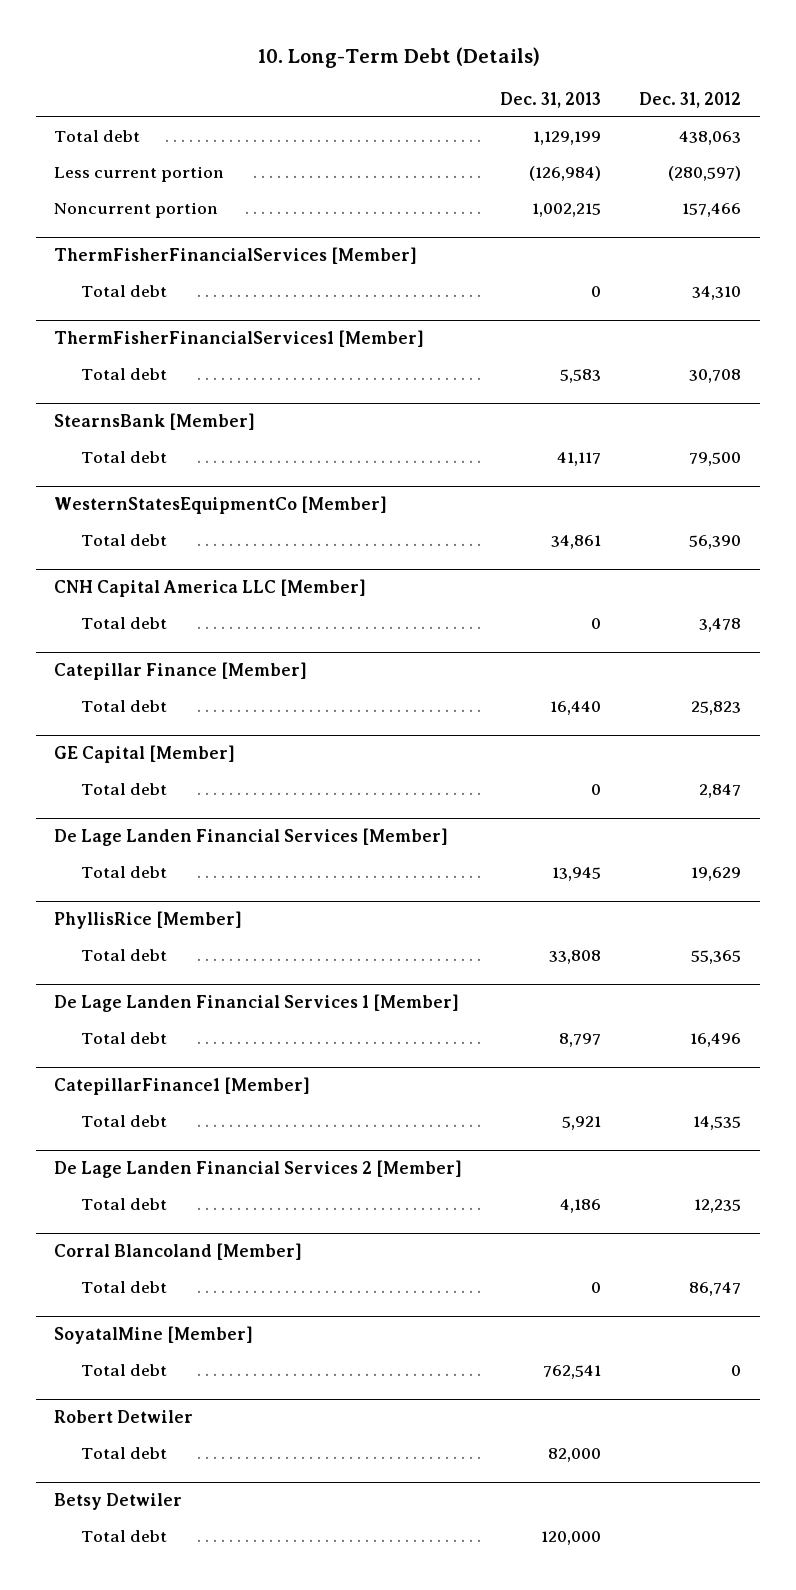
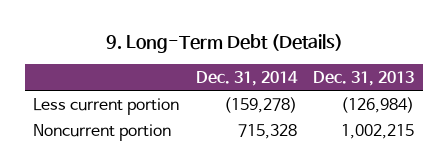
[256,47,540,69] 10. Long-Term Debt (Details) -> [105,34,343,54] 9. Long-Term Debt (Details)
[639,91,742,108] Dec. 31, 2012 -> none
none -> [195,70,298,86] Dec. 31, 2014
[54,130,141,143] Total debt -> none
[54,247,418,265] ThermFisherFinancialServices [Member] -> none
[81,285,168,298] Total debt -> none
[54,330,425,348] ThermFisherFinancialServices1 [Member] -> none
[81,368,168,381] Total debt -> none
[54,413,256,431] StearnsBank [Member] -> none
[81,451,168,464] Total debt -> none
[54,496,388,515] WesternStatesEquipmentCo [Member] -> none
[81,534,168,547] Total debt -> none
[54,579,367,598] CNH Capital America LLC [Member] -> none
[81,617,168,630] Total debt -> none
[54,662,308,681] Catepillar Finance [Member] -> none
[81,700,168,713] Total debt -> none
[54,745,236,764] GE Capital [Member] -> none
[81,783,168,796] Total debt -> none
[54,828,449,847] De Lage Landen Financial Services [Member] -> none
[81,866,168,879] Total debt -> none
[54,911,243,930] PhyllisRice [Member] -> none
[81,949,168,962] Total debt -> none
[54,994,460,1013] De Lage Landen Financial Services 1 [Member] -> none
[81,1032,168,1045] Total debt -> none
[54,1077,311,1096] CatepillarFinance1 [Member] -> none
[81,1115,168,1128] Total debt -> none
[54,1160,463,1179] De Lage Landen Financial Services 2 [Member] -> none
[81,1198,168,1211] Total debt -> none
[54,1243,303,1261] Corral Blancoland [Member] -> none
[81,1281,168,1294] Total debt -> none
[54,1326,254,1345] SoyatalMine [Member] -> none
[81,1364,168,1377] Total debt -> none
[54,1410,194,1424] Robert Detwiler -> none
[81,1447,168,1460] Total debt -> none
[54,1493,183,1511] Betsy Detwiler -> none
[81,1530,168,1543] Total debt -> none

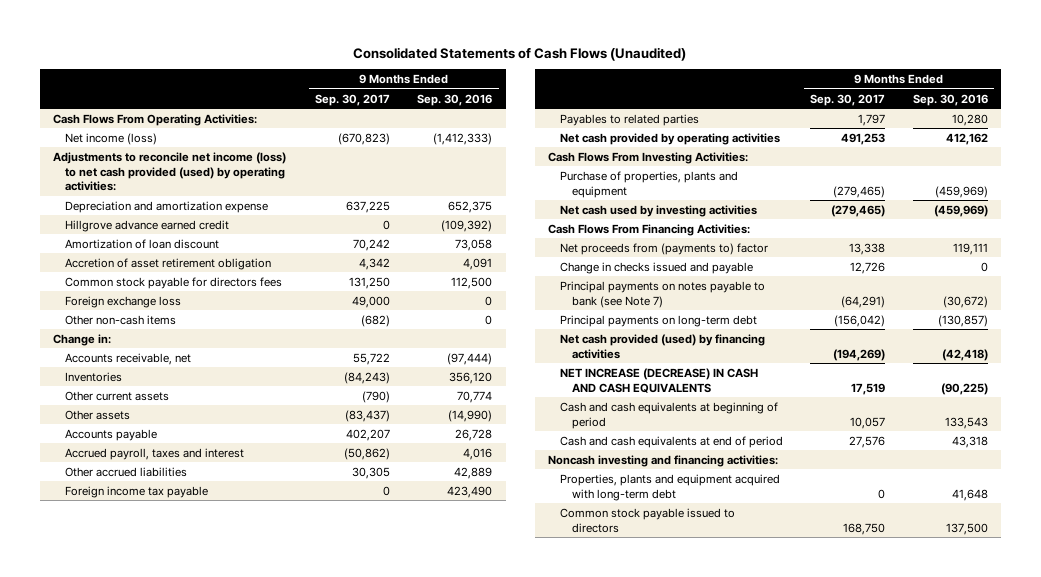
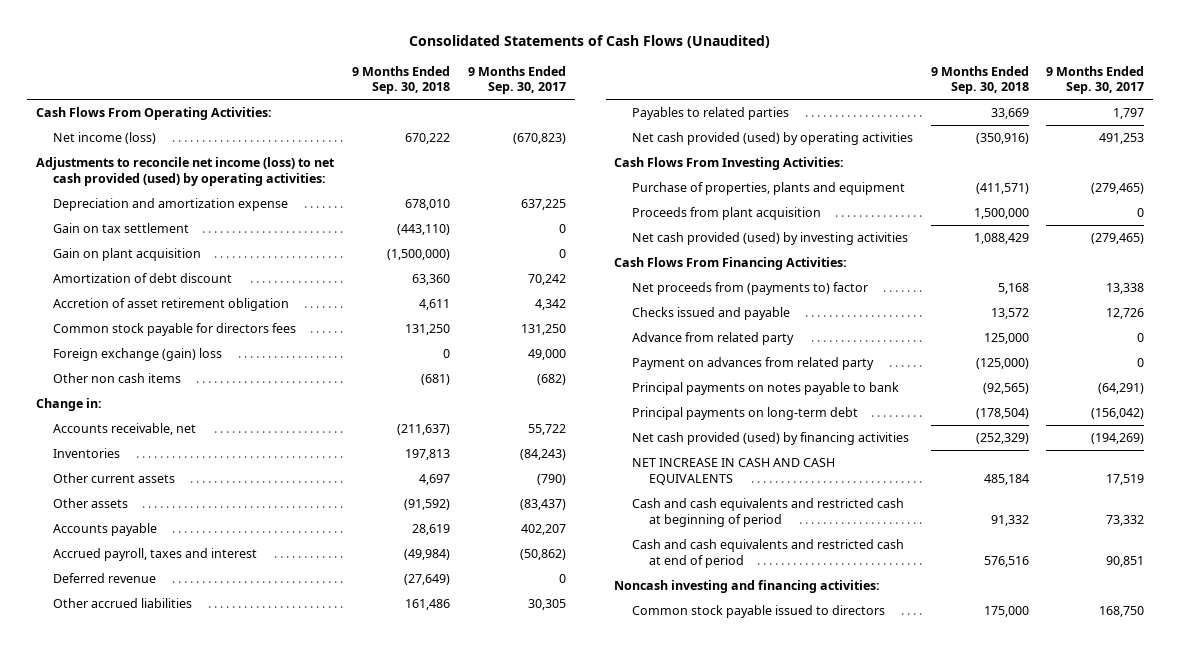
[417,93,493,106] Sep. 30, 2016 -> none
none -> [352,65,451,95] 9 Months Ended Sep. 30, 2018
[65,219,230,232] Hillgrove advance earned credit -> none
none -> [53,222,190,233] Gain on tax settlement
none -> [53,247,202,261] Gain on plant acquisition
[65,238,220,249] Amortization of loan discount -> [53,272,233,283] Amortization of debt discount
[65,295,182,308] Foreign exchange loss -> [53,347,223,361] Foreign exchange (gain) loss
[65,314,177,325] Other non-cash items -> [53,372,182,383] Other non cash items
none -> [53,572,157,583] Deferred revenue
[65,485,209,498] Foreign income tax payable -> none
[560,132,781,145] Net cash provided by operating activities -> [631,131,913,145] Net cash provided (used) by operating activities
none -> [631,206,821,220] Proceeds from plant acquisition
[560,204,758,217] Net cash used by investing activities -> [631,231,908,245] Net cash provided (used) by investing activities
[560,261,754,274] Change in checks issued and payable -> [631,306,790,320] Checks issued and payable
none -> [631,331,794,345] Advance from related party
none -> [631,356,874,370] Payment on advances from related party
[560,280,766,308] Principal payments on notes payable to bank (see Note 7) -> [631,381,899,395] Principal payments on notes payable to bank
[560,367,759,393] NET INCREASE (DECREASE) IN CASH AND CASH EQUIVALENTS -> [631,457,835,485] NET INCREASE IN CASH AND CASH EQUIVALENTS
[560,401,779,429] Cash and cash equivalents at beginning of period -> [631,497,904,527] Cash and cash equivalents and restricted cash at beginning of period
[850,416,886,429] 10,057 -> [1106,514,1145,526] 73,332
[560,435,784,448] Cash and cash equivalents at end of period -> [631,538,904,568] Cash and cash equivalents and restricted cash at end of period
[849,435,886,448] 27,576 -> [1106,555,1145,567] 90,851
[560,473,781,501] Properties, plants and equipment acquired with long-term debt -> none

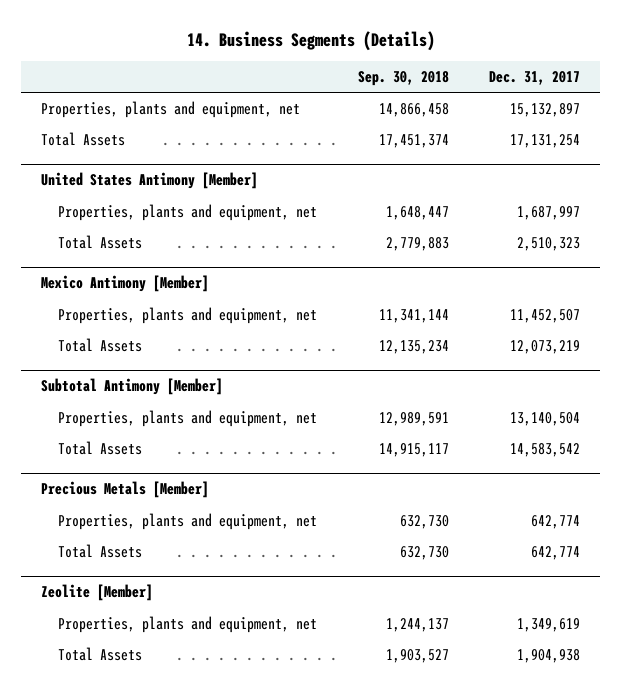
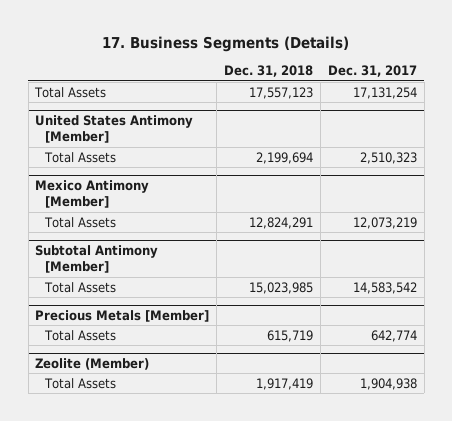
[186,30,435,51] 14. Business Segments (Details) -> [102,35,350,52] 17. Business Segments (Details)
[357,71,449,87] Sep. 30, 2018 -> none
none -> [224,65,314,78] Dec. 31, 2018
[41,101,301,119] Properties, plants and equipment, net -> none
[58,204,318,222] Properties, plants and equipment, net -> none
[58,307,318,325] Properties, plants and equipment, net -> none
[58,410,318,428] Properties, plants and equipment, net -> none
[58,513,318,531] Properties, plants and equipment, net -> none
[58,616,318,634] Properties, plants and equipment, net -> none
[41,584,154,602] Zeolite [Member] -> [35,357,150,370] Zeolite (Member)

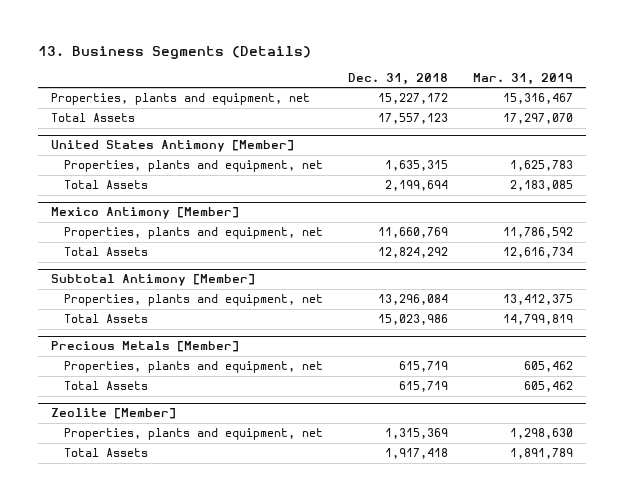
[102,35,350,52] 17. Business Segments (Details) -> [38,46,312,60] 13. Business Segments (Details)
[327,65,417,78] Dec. 31, 2017 -> none
none -> [473,72,574,85] Mar. 31, 2019
none -> [50,93,310,106] Properties, plants and equipment, net
none -> [63,160,323,173] Properties, plants and equipment, net
none -> [63,227,323,240] Properties, plants and equipment, net
[249,216,314,229] 12,824,291 -> [377,247,448,259] 12,824,292
none -> [63,294,323,307] Properties, plants and equipment, net
[249,281,314,294] 15,023,985 -> [377,314,448,326] 15,023,986
none -> [63,361,323,374] Properties, plants and equipment, net
[35,357,150,370] Zeolite (Member) -> [50,408,176,420] Zeolite [Member]
none -> [63,428,323,441] Properties, plants and equipment, net
[256,377,314,390] 1,917,419 -> [384,448,448,460] 1,917,418

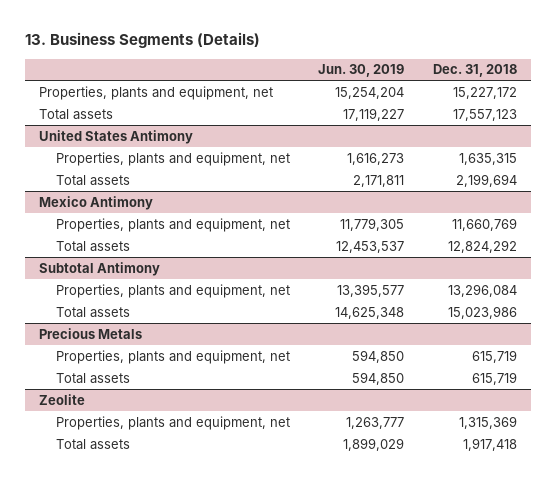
[473,72,574,85] Mar. 31, 2019 -> none
none -> [318,64,405,78] Jun. 30, 2019
[50,113,135,123] Total Assets -> [39,108,114,120] Total assets
[50,140,294,153] United States Antimony [Member] -> [39,129,194,144] United States Antimony
[63,180,148,190] Total Assets -> [55,174,130,186] Total assets
[50,207,239,220] Mexico Antimony [Member] -> [39,195,154,210] Mexico Antimony
[63,247,148,257] Total Assets -> [55,240,130,252] Total assets
[50,274,255,287] Subtotal Antimony [Member] -> [39,261,161,276] Subtotal Antimony
[63,314,148,324] Total Assets -> [55,306,130,318] Total assets
[50,341,239,353] Precious Metals [Member] -> [39,327,143,339] Precious Metals
[63,381,148,391] Total Assets -> [55,372,130,384] Total assets
[50,408,176,420] Zeolite [Member] -> [39,393,86,405] Zeolite
[63,448,148,458] Total Assets -> [55,438,130,450] Total assets

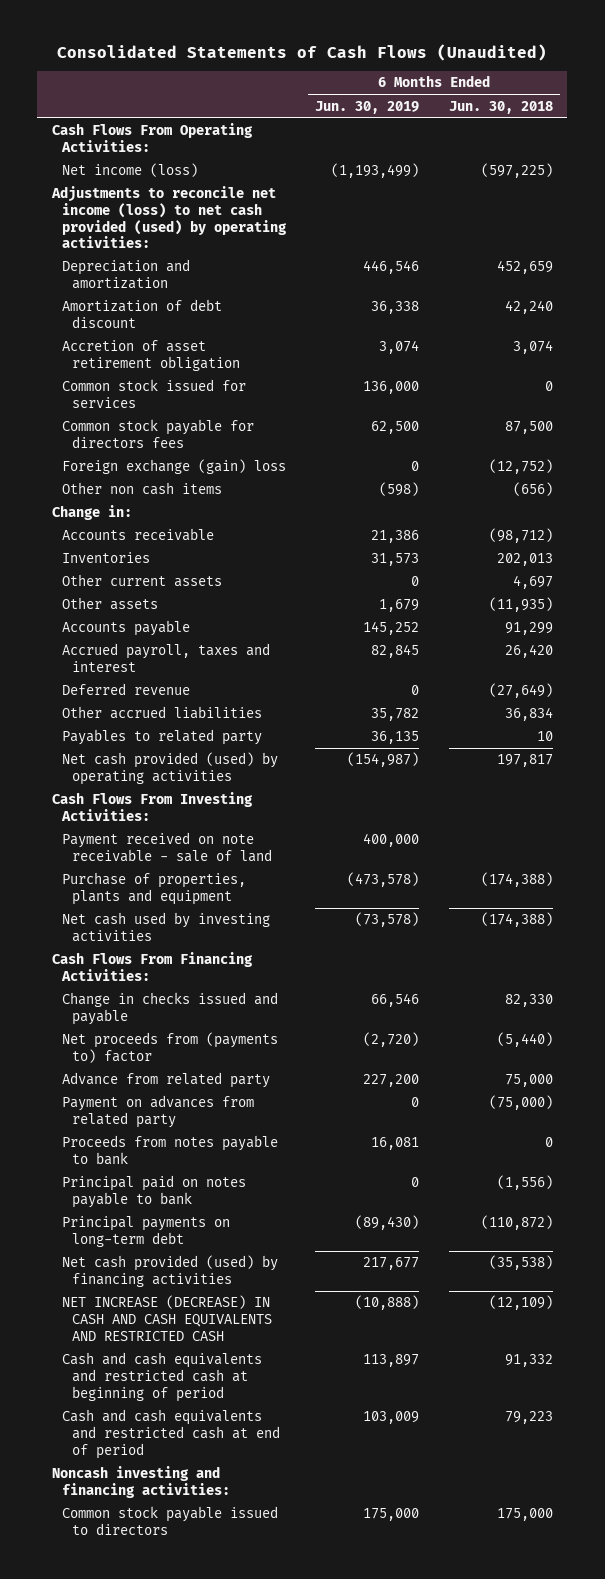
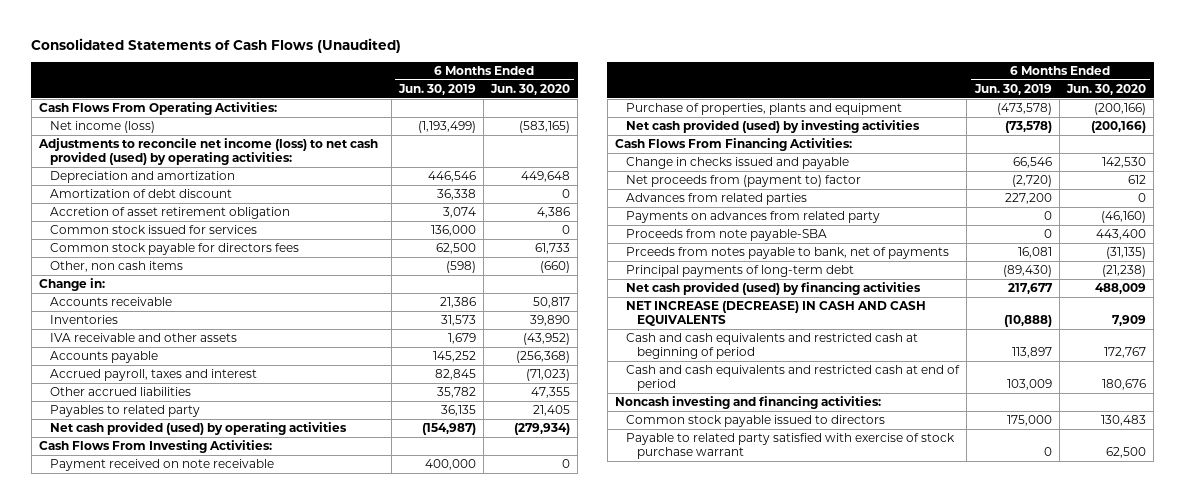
[448,100,553,114] Jun. 30, 2018 -> none
none -> [490,83,571,95] Jun. 30, 2020
[61,459,286,475] Foreign exchange (gain) loss -> none
[61,482,222,496] Other non cash items -> [50,261,184,273] Other, non cash items
[61,574,222,588] Other current assets -> none
[61,597,158,611] Other assets -> [50,333,238,343] IVA receivable and other assets
[61,683,190,696] Deferred revenue -> none
[61,832,273,862] Payment received on note receivable - sale of land -> [50,459,275,472] Payment received on note receivable
[61,912,270,942] Net cash used by investing activities -> [626,120,921,134] Net cash provided (used) by investing activities
[61,1175,246,1208] Principal paid on notes payable to bank -> none
[61,1032,278,1063] Net proceeds from (payments to) factor -> [626,175,862,188] Net proceeds from (payment to) factor
[61,1072,270,1089] Advance from related party -> [626,193,808,206] Advances from related parties
[61,1095,254,1128] Payment on advances from related party -> [626,211,881,224] Payments on advances from related party
[61,1135,278,1165] Proceeds from notes payable to bank -> [626,229,828,242] Proceeds from note payable-SBA
[371,1137,420,1151] 16,081 -> [1043,229,1052,239] 0
none -> [626,247,950,260] Prceeds from notes payable to bank, net of payments
[61,1216,230,1247] Principal payments on long-term debt -> [626,265,855,278] Principal payments of long-term debt
[61,1295,273,1341] NET INCREASE (DECREASE) IN CASH AND CASH EQUIVALENTS AND RESTRICTED CASH -> [626,301,927,327] NET INCREASE (DECREASE) IN CASH AND CASH EQUIVALENTS
none -> [626,433,956,460] Payable to related party satisfied with exercise of stock purchase warrant

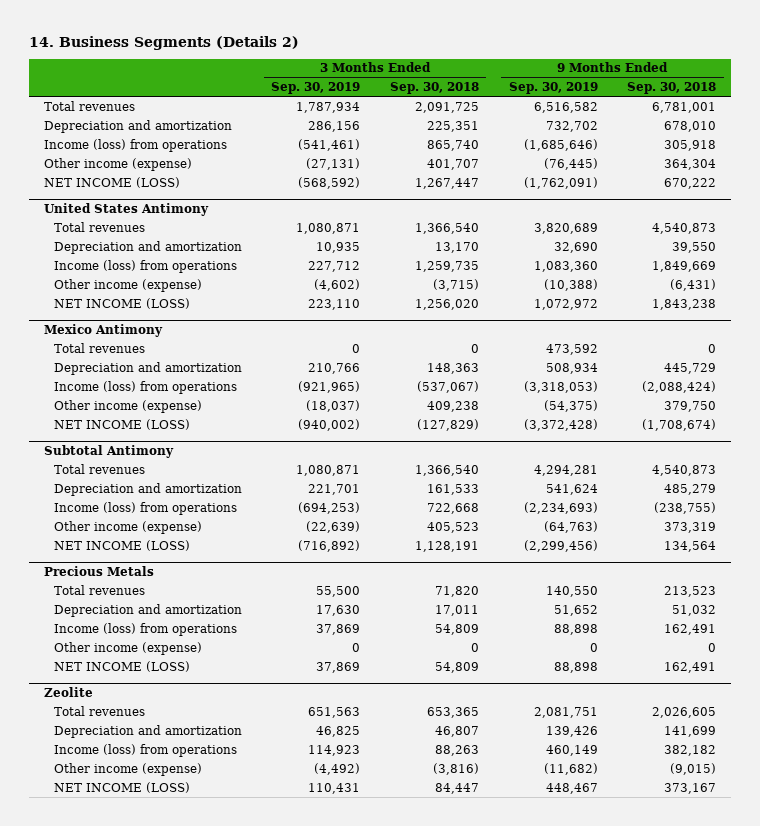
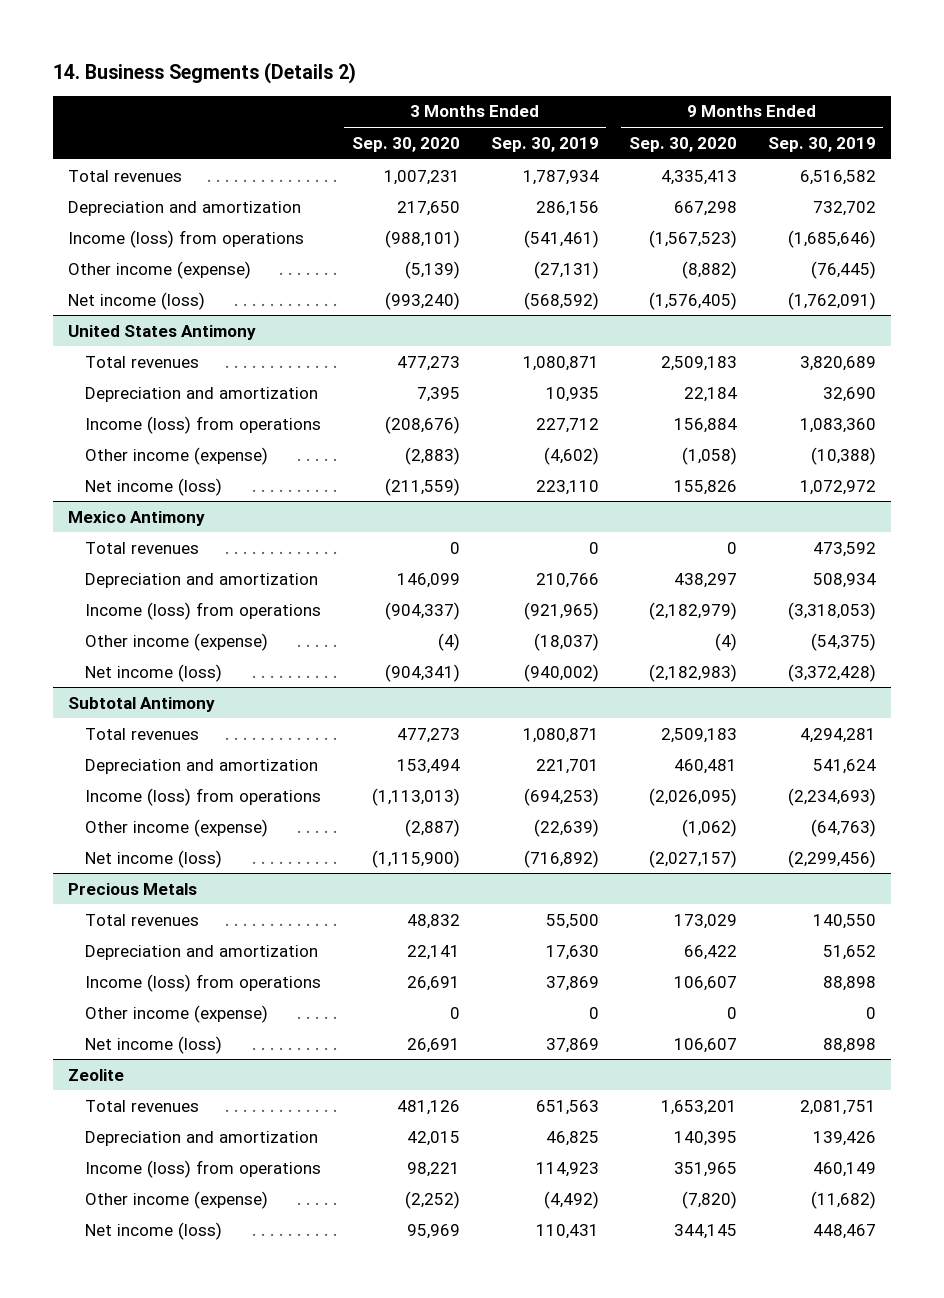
[389,82,479,95] Sep. 30, 2018 -> none
[627,82,717,95] Sep. 30, 2018 -> none
none -> [352,136,461,152] Sep. 30, 2020
none -> [629,136,738,152] Sep. 30, 2020
[43,176,180,188] NET INCOME (LOSS) -> [68,291,206,310] Net income (loss)
[53,297,190,309] NET INCOME (LOSS) -> [85,477,223,496] Net income (loss)
[53,418,190,430] NET INCOME (LOSS) -> [85,663,223,682] Net income (loss)
[53,539,190,551] NET INCOME (LOSS) -> [85,849,223,868] Net income (loss)
[53,660,190,672] NET INCOME (LOSS) -> [85,1035,223,1054] Net income (loss)
[53,781,190,793] NET INCOME (LOSS) -> [85,1221,223,1240] Net income (loss)

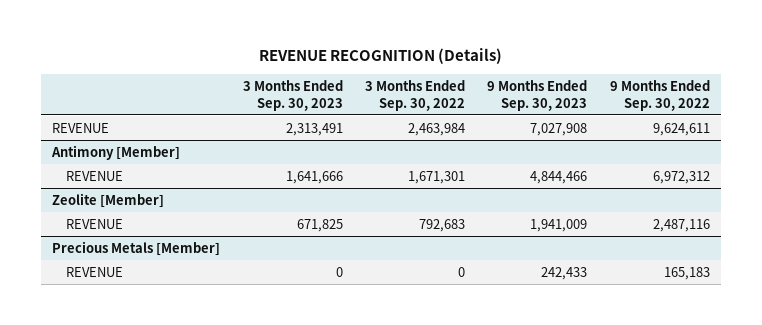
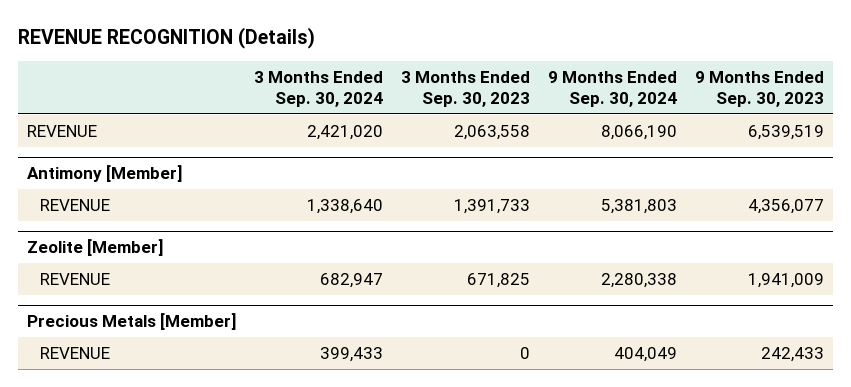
[365,80,466,111] 3 Months Ended Sep. 30, 2022 -> none
[609,80,710,111] 9 Months Ended Sep. 30, 2022 -> none
none -> [253,70,383,107] 3 Months Ended Sep. 30, 2024
none -> [547,70,677,107] 9 Months Ended Sep. 30, 2024
[285,122,343,136] 2,313,491 -> [453,124,530,140] 2,063,558
[530,122,588,136] 7,027,908 -> [747,124,824,140] 6,539,519
[285,170,343,184] 1,641,666 -> [453,198,530,214] 1,391,733
[530,170,588,184] 4,844,466 -> [747,198,824,214] 4,356,077

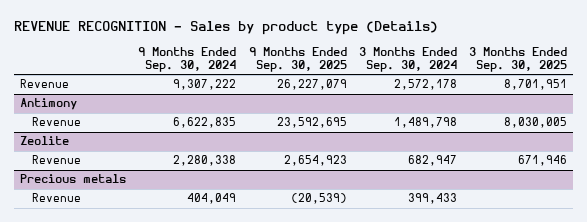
[17,27,315,50] REVENUE RECOGNITION (Details) -> [14,21,439,36] REVENUE RECOGNITION - Sales by product type (Details)
[400,70,530,107] 3 Months Ended Sep. 30, 2023 -> none
[694,70,824,107] 9 Months Ended Sep. 30, 2023 -> none
none -> [248,46,347,72] 9 Months Ended Sep. 30, 2025
none -> [468,46,567,72] 3 Months Ended Sep. 30, 2025
[26,124,97,137] REVENUE -> [20,79,70,89] Revenue
[306,124,383,140] 2,421,020 -> [393,79,457,91] 2,572,178
[600,124,677,140] 8,066,190 -> [173,79,237,91] 9,307,222
[26,165,182,183] Antimony [Member] -> [20,98,78,111] Antimony
[39,198,110,211] REVENUE -> [32,117,82,127] Revenue
[306,198,383,214] 1,338,640 -> [393,117,457,129] 1,489,798
[600,198,677,214] 5,381,803 -> [173,117,237,129] 6,622,835
[26,239,163,257] Zeolite [Member] -> [20,136,70,146] Zeolite
[39,272,110,285] REVENUE -> [32,155,82,165] Revenue
[26,313,236,331] Precious Metals [Member] -> [20,174,127,184] Precious metals
[39,346,110,359] REVENUE -> [32,193,82,203] Revenue

